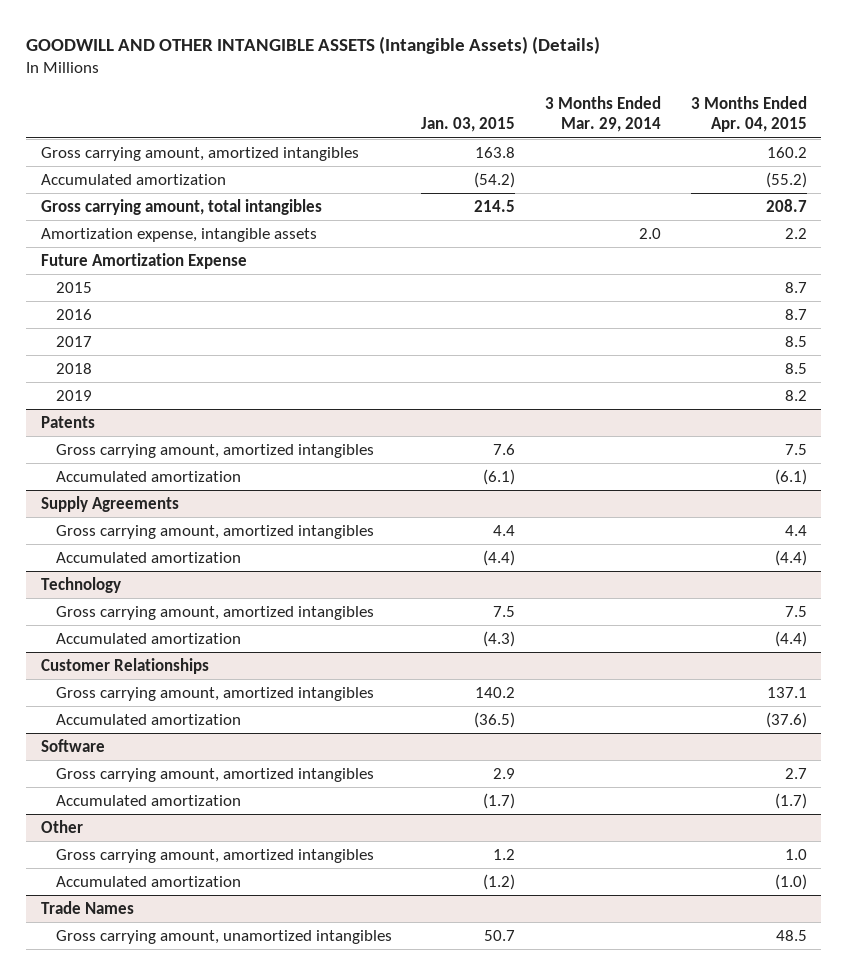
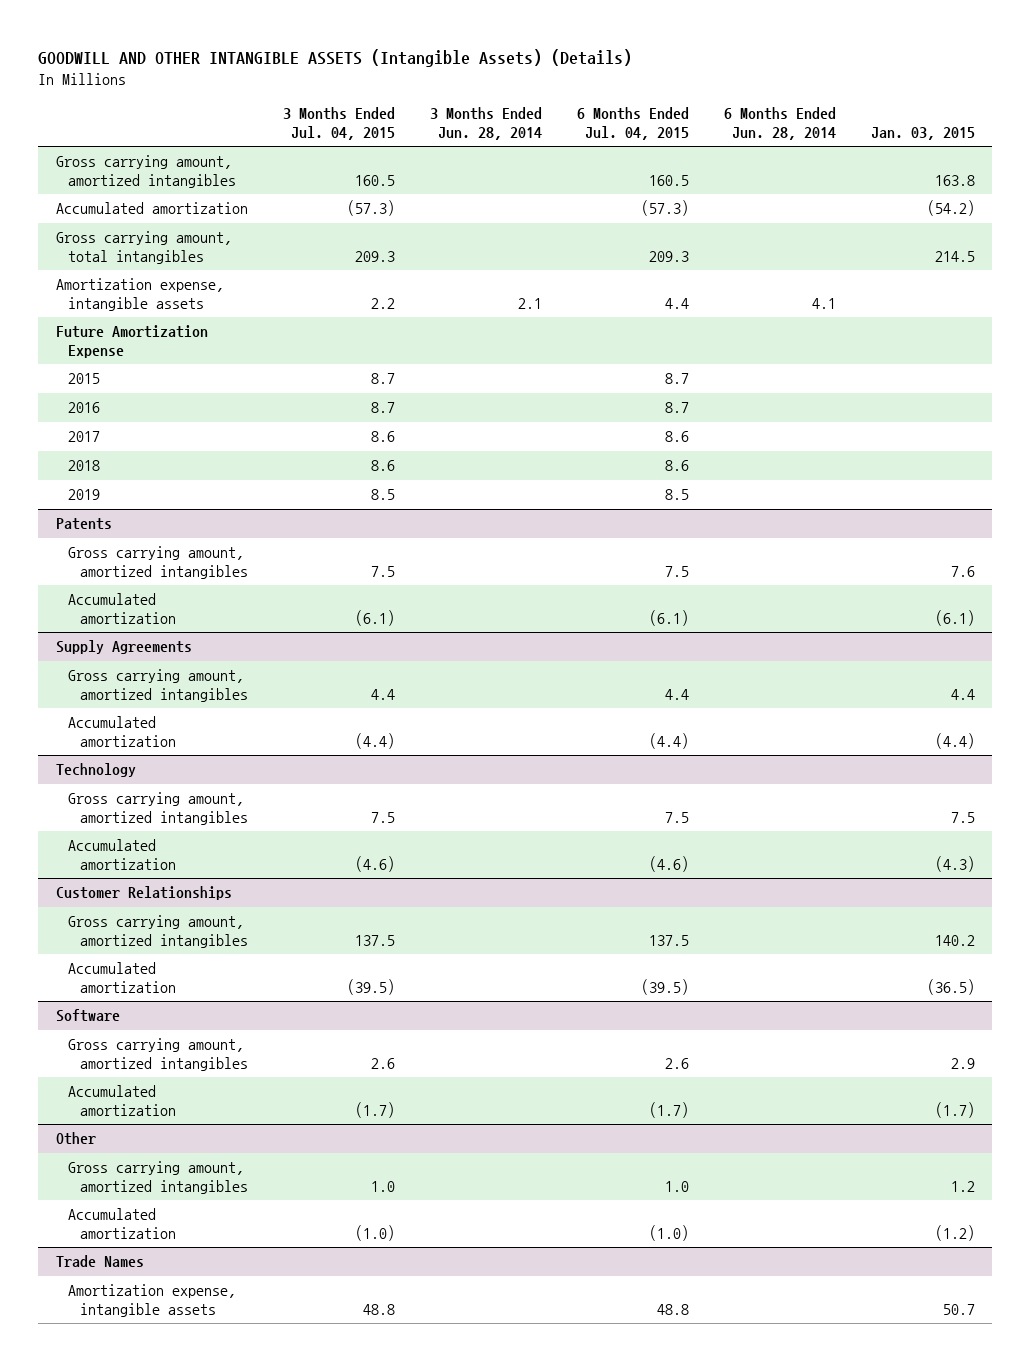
[545,95,662,133] 3 Months Ended Mar. 29, 2014 -> none
[690,95,807,133] 3 Months Ended Apr. 04, 2015 -> none
none -> [283,107,396,140] 3 Months Ended Jul. 04, 2015
none -> [430,107,543,140] 3 Months Ended Jun. 28, 2014
none -> [576,107,689,140] 6 Months Ended Jul. 04, 2015
none -> [723,107,836,140] 6 Months Ended Jun. 28, 2014
[55,929,392,944] Gross carrying amount, unamortized intangibles -> [68,1284,237,1317] Amortization expense, intangible assets

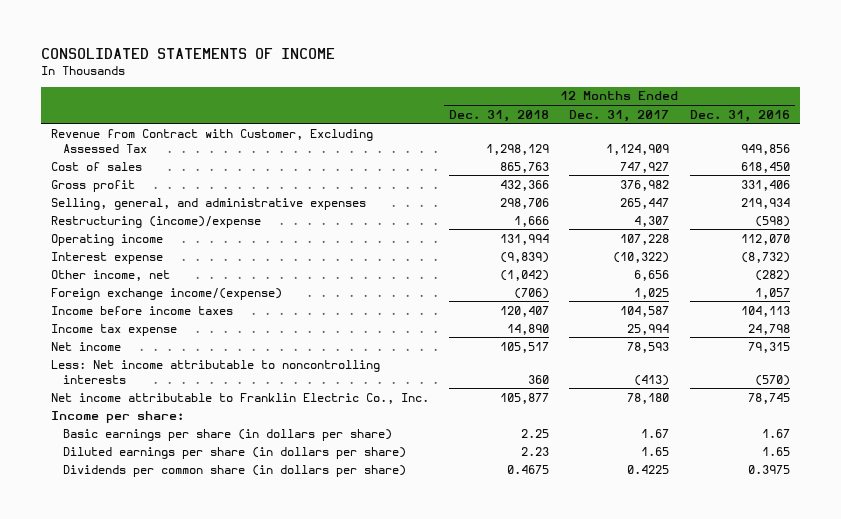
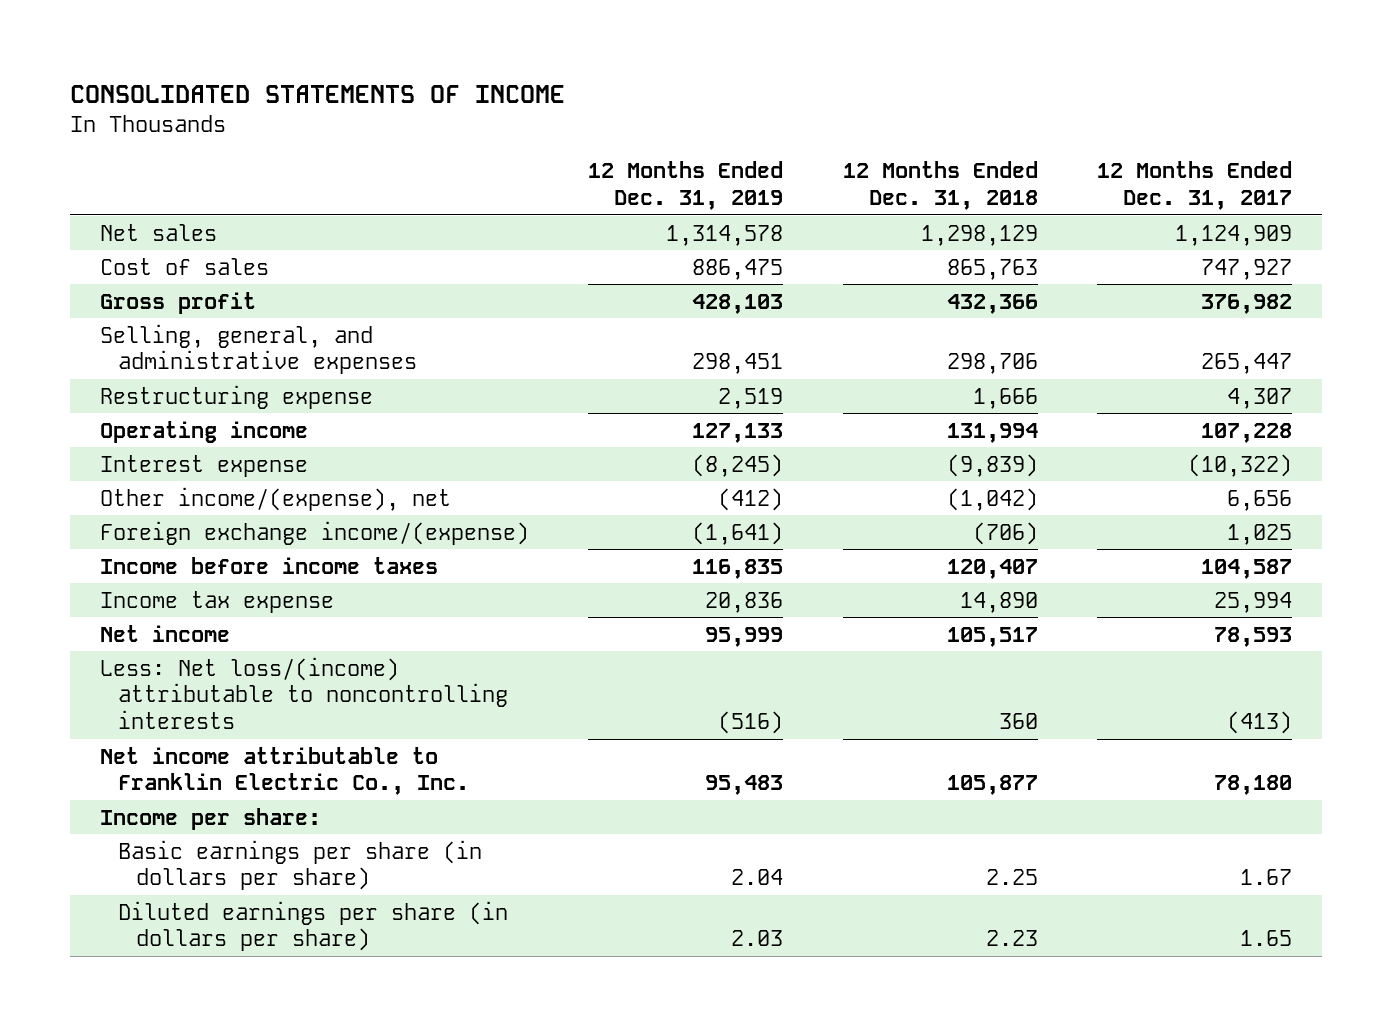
[689,109,790,122] Dec. 31, 2016 -> none
none -> [588,161,784,211] 12 Months Ended Dec. 31, 2019
[50,128,373,153] Revenue from Contract with Customer, Excluding Assessed Tax -> [99,223,217,241] Net sales
[50,215,261,228] Restructuring (income)/expense -> [99,384,373,409] Restructuring expense
[50,269,170,281] Other income, net -> [99,486,451,511] Other income/(expense), net
[50,359,380,384] Less: Net income attributable to noncontrolling interests -> [99,656,509,729] Less: Net loss/(income) attributable to noncontrolling interests
[62,464,406,477] Dividends per common share (in dollars per share) -> none

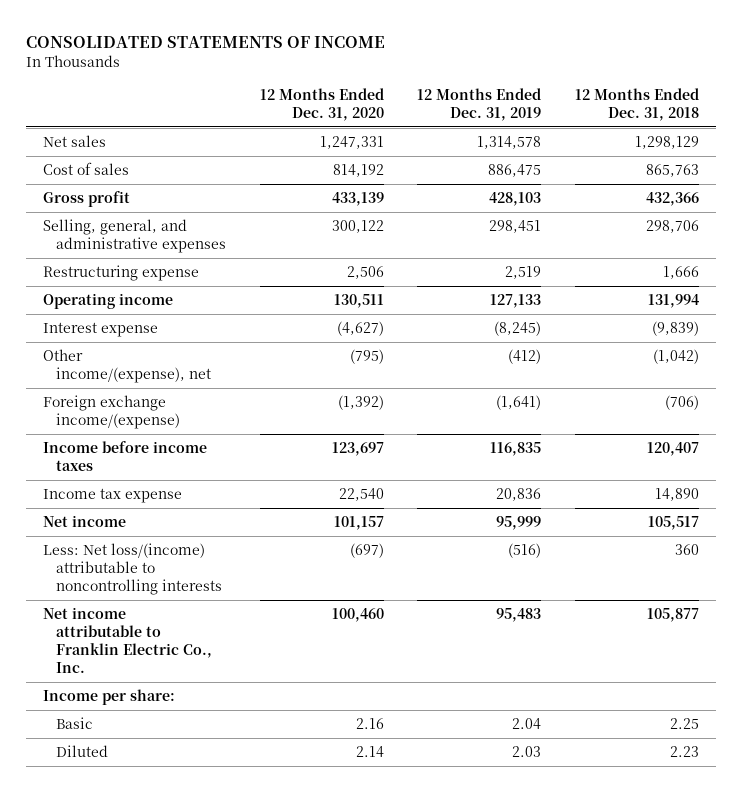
[1097,161,1293,211] 12 Months Ended Dec. 31, 2017 -> none
none -> [259,87,384,121] 12 Months Ended Dec. 31, 2020
[118,839,483,891] Basic earnings per share (in dollars per share) -> [56,717,94,730] Basic
[118,900,509,952] Diluted earnings per share (in dollars per share) -> [56,745,109,758] Diluted

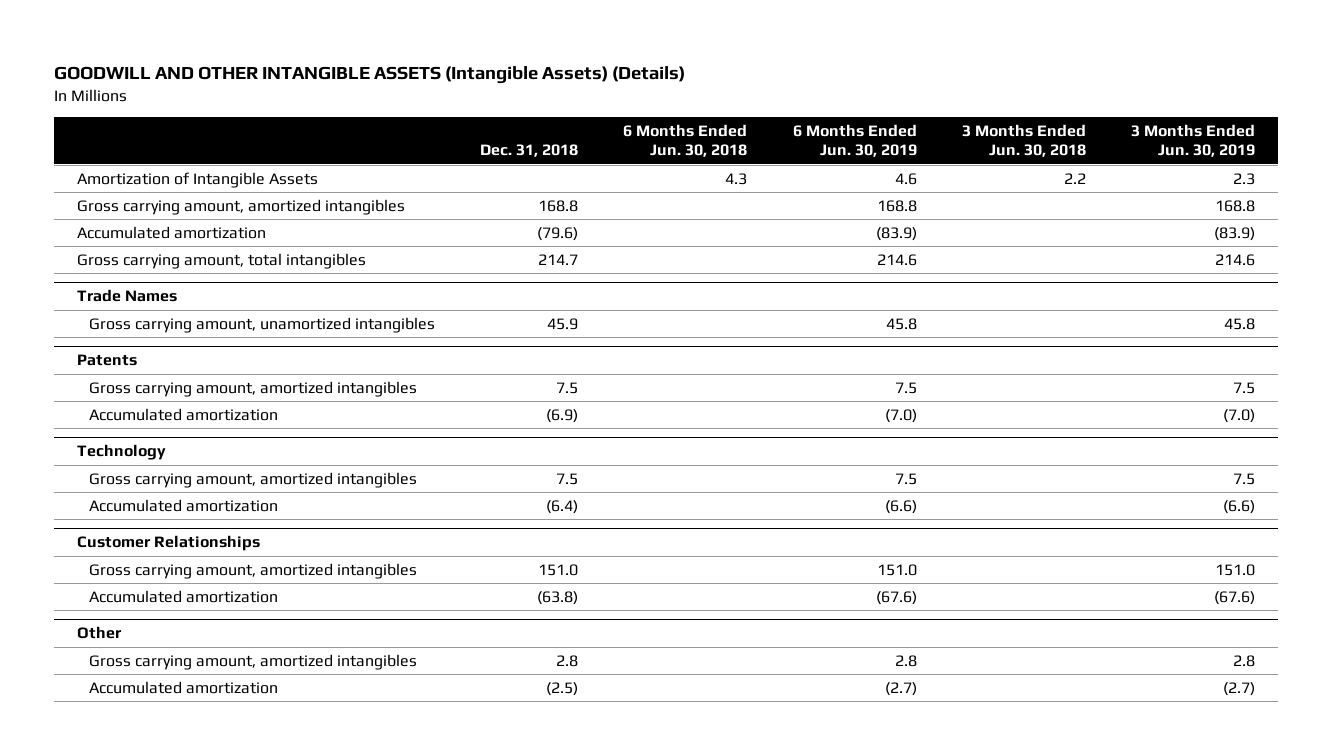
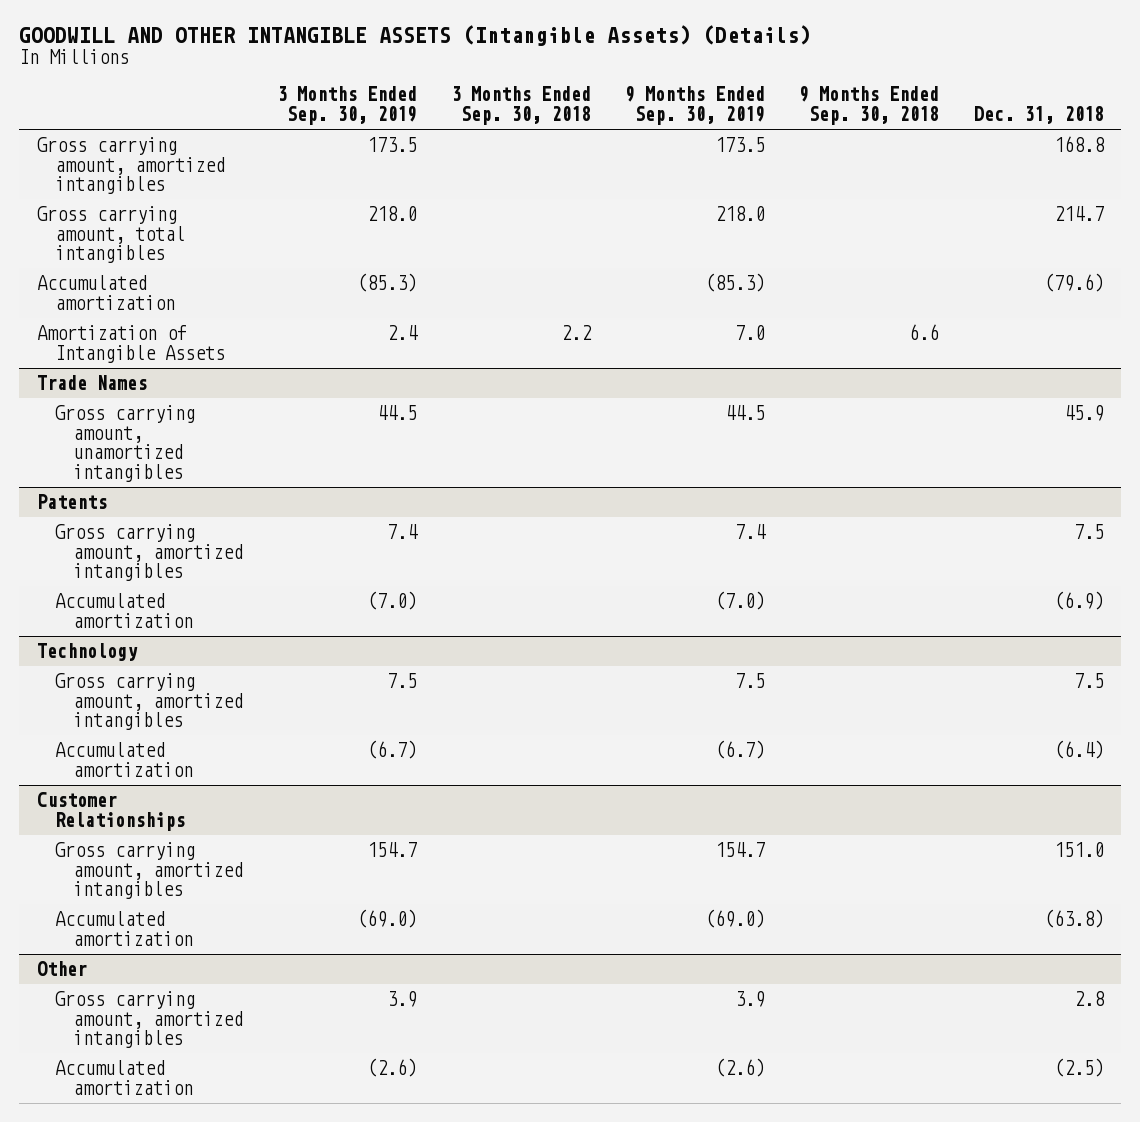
[623,124,748,158] 6 Months Ended Jun. 30, 2018 -> none
[792,124,917,158] 6 Months Ended Jun. 30, 2019 -> none
[962,124,1087,158] 3 Months Ended Jun. 30, 2018 -> none
[1131,124,1256,158] 3 Months Ended Jun. 30, 2019 -> none
none -> [277,86,418,126] 3 Months Ended Sep. 30, 2019
none -> [451,86,592,126] 3 Months Ended Sep. 30, 2018
none -> [625,86,766,126] 9 Months Ended Sep. 30, 2019
none -> [799,86,940,126] 9 Months Ended Sep. 30, 2018
[77,225,267,239] Accumulated amortization -> [36,275,175,310] Accumulated amortization
[77,171,319,188] Amortization of Intangible Assets -> [36,325,225,363] Amortization of Intangible Assets

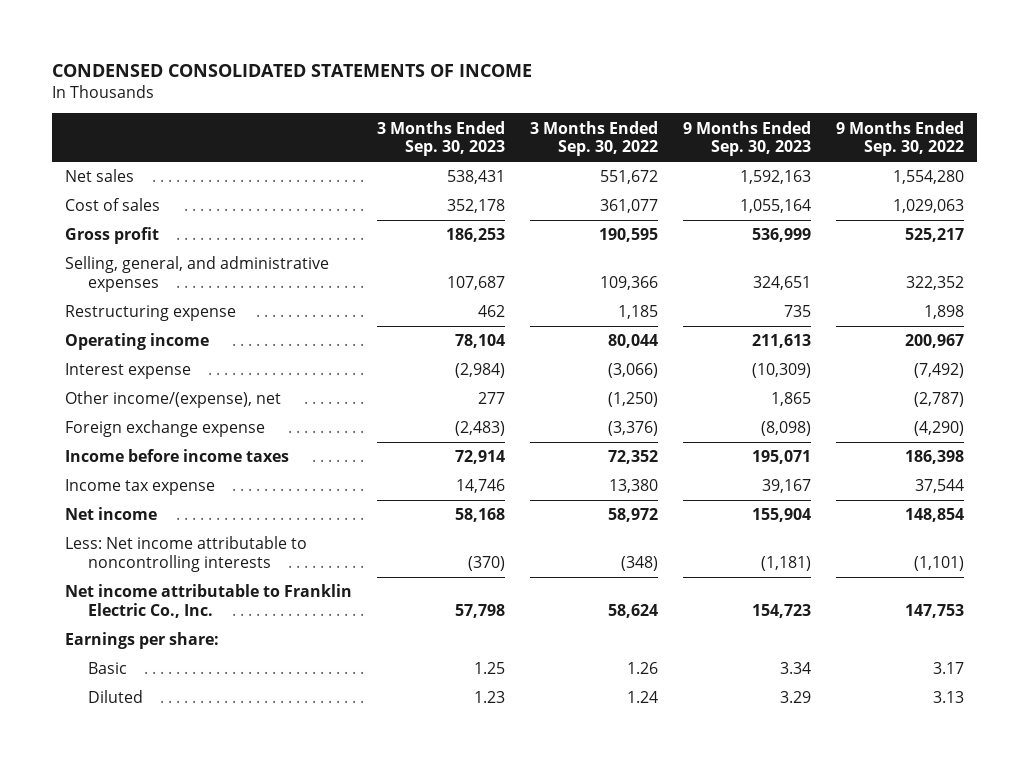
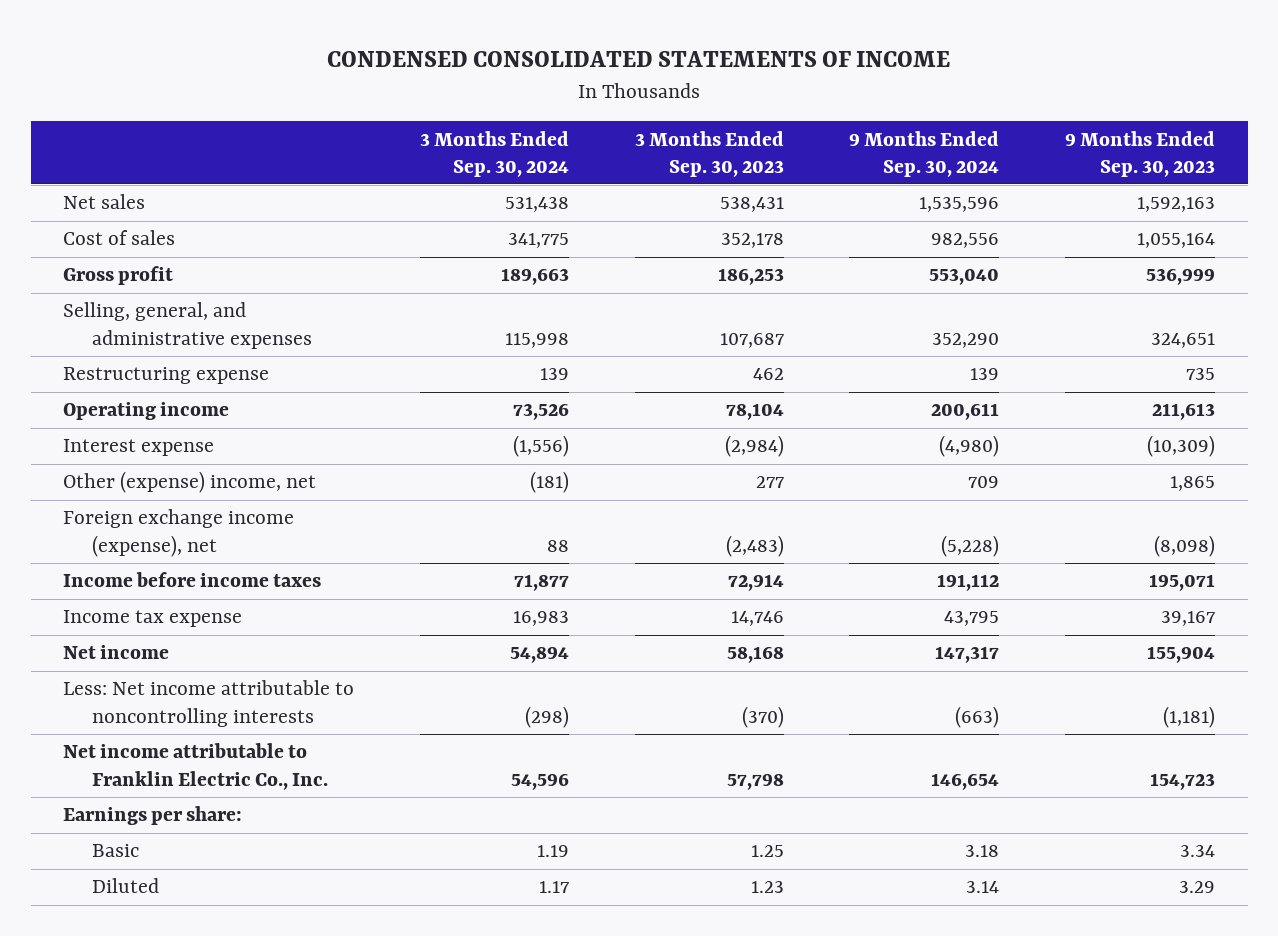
[530,120,659,157] 3 Months Ended Sep. 30, 2022 -> none
[836,120,965,157] 9 Months Ended Sep. 30, 2022 -> none
none -> [420,130,570,177] 3 Months Ended Sep. 30, 2024
none -> [849,130,1000,177] 9 Months Ended Sep. 30, 2024
[64,391,281,409] Other income/(expense), net -> [63,471,317,494] Other (expense) income, net
[64,420,265,438] Foreign exchange expense -> [63,509,295,557] Foreign exchange income (expense), net

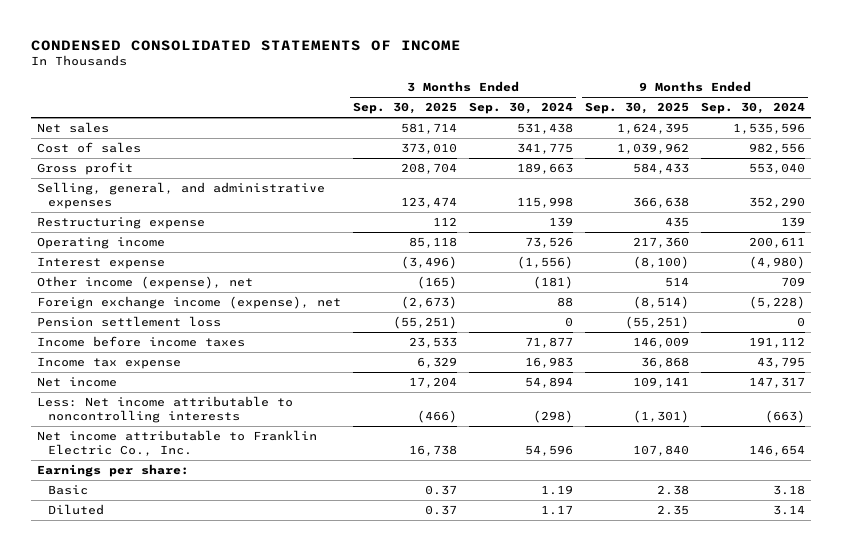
[634,130,784,177] 3 Months Ended Sep. 30, 2023 -> none
[1064,130,1215,177] 9 Months Ended Sep. 30, 2023 -> none
none -> [353,102,458,115] Sep. 30, 2025
none -> [585,102,690,115] Sep. 30, 2025
[63,471,317,494] Other (expense) income, net -> [37,276,254,290] Other income (expense), net
none -> [37,316,222,328] Pension settlement loss

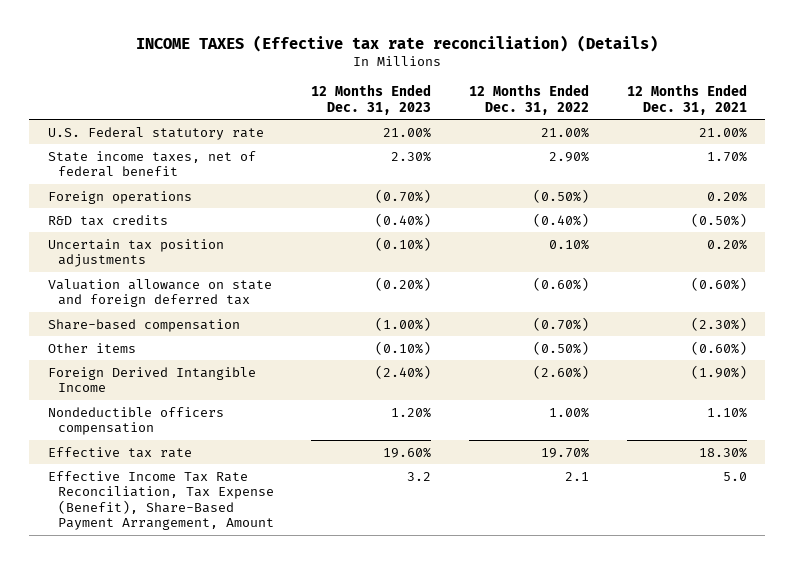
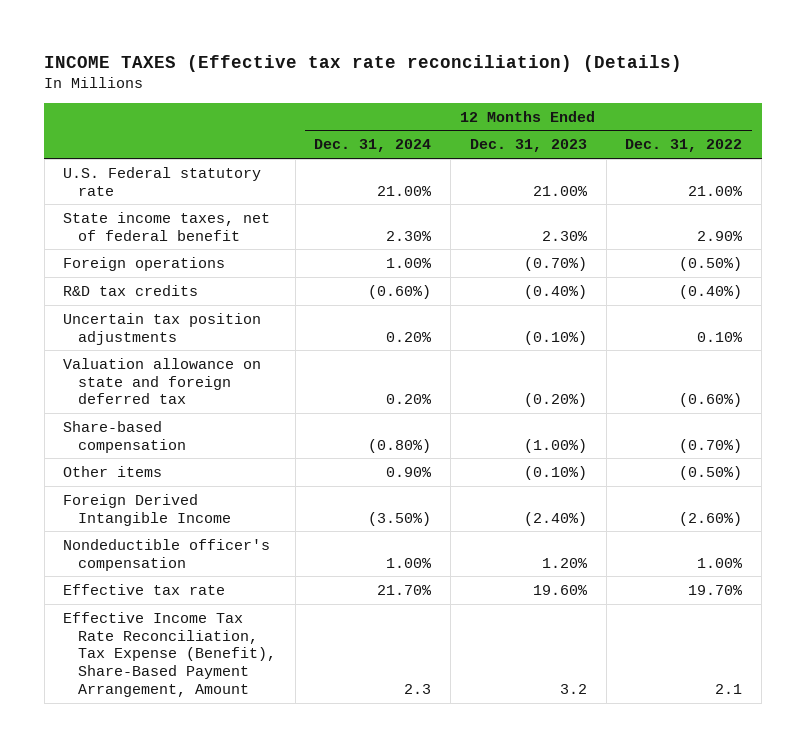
[626,84,747,115] 12 Months Ended Dec. 31, 2021 -> none
none -> [314,139,432,153] Dec. 31, 2024
[47,406,224,436] Nondeductible officers compensation -> [63,538,271,571] Nondeductible officer's compensation

